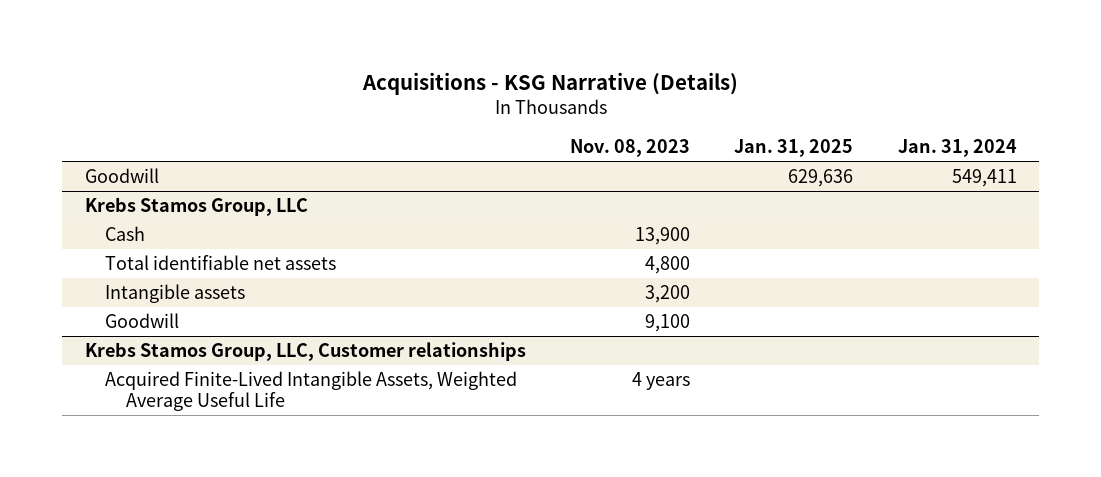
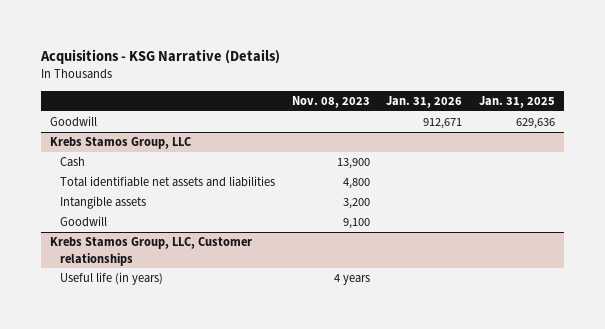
[897,139,1017,158] Jan. 31, 2024 -> none
none -> [386,96,463,109] Jan. 31, 2026
[105,255,337,271] Total identifiable net assets -> [59,176,275,188] Total identifiable net assets and liabilities
[105,371,518,411] Acquired Finite-Lived Intangible Assets, Weighted Average Useful Life -> [59,272,163,286] Useful life (in years)

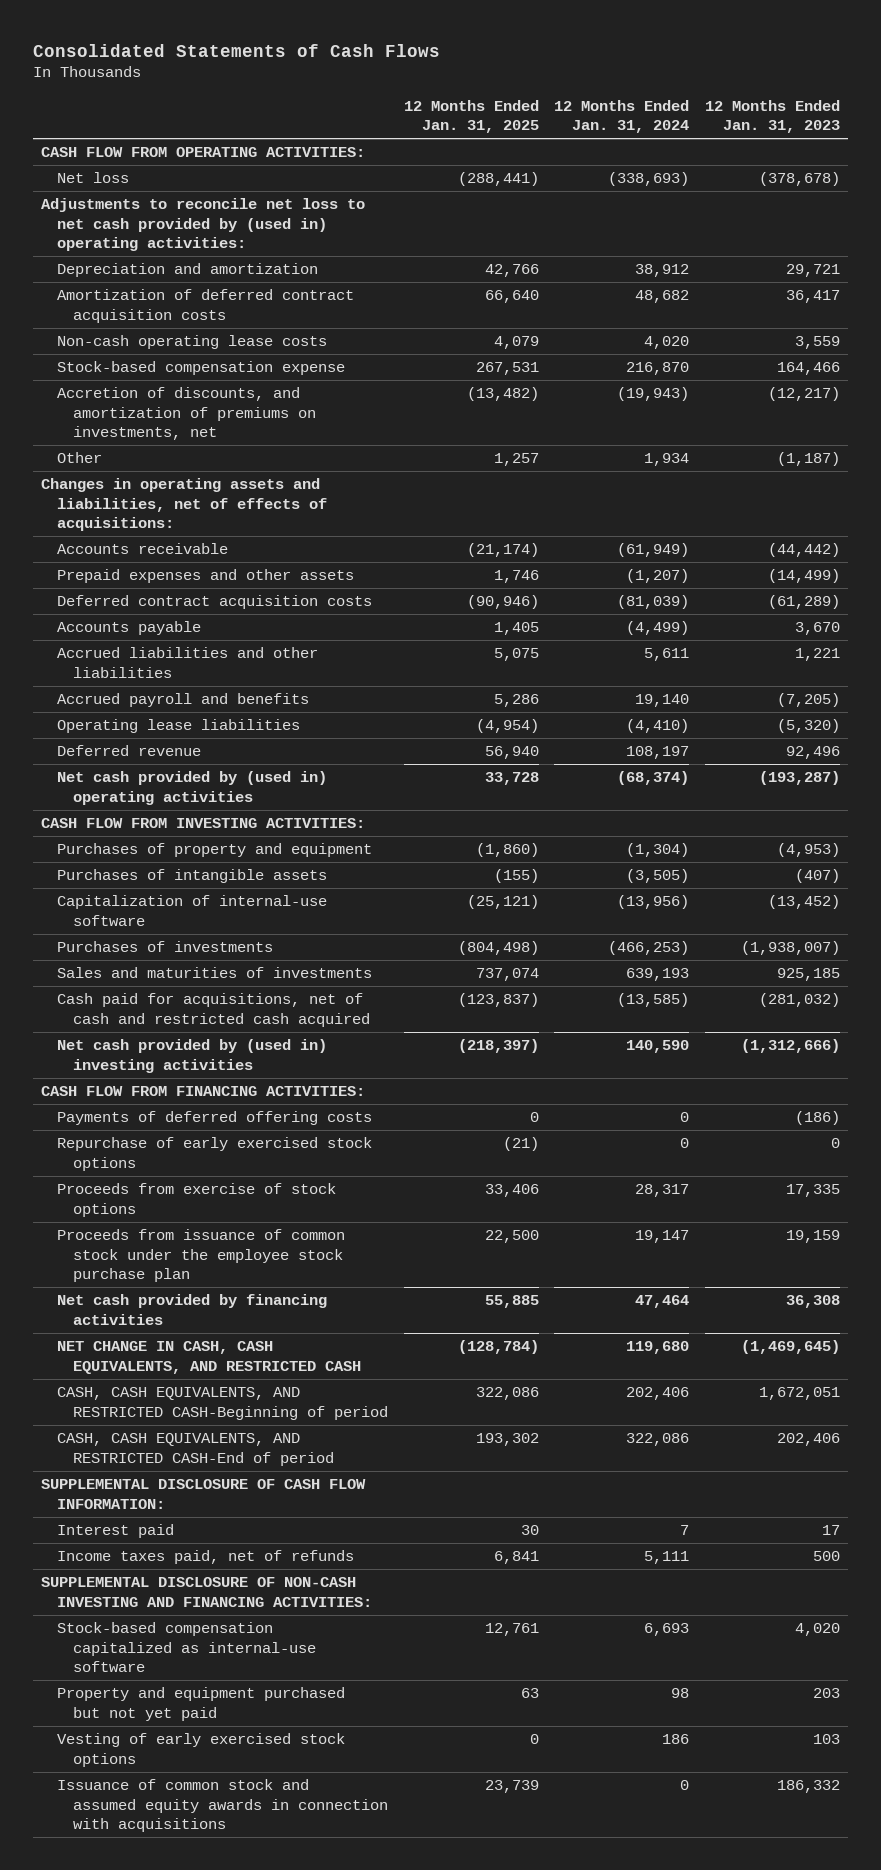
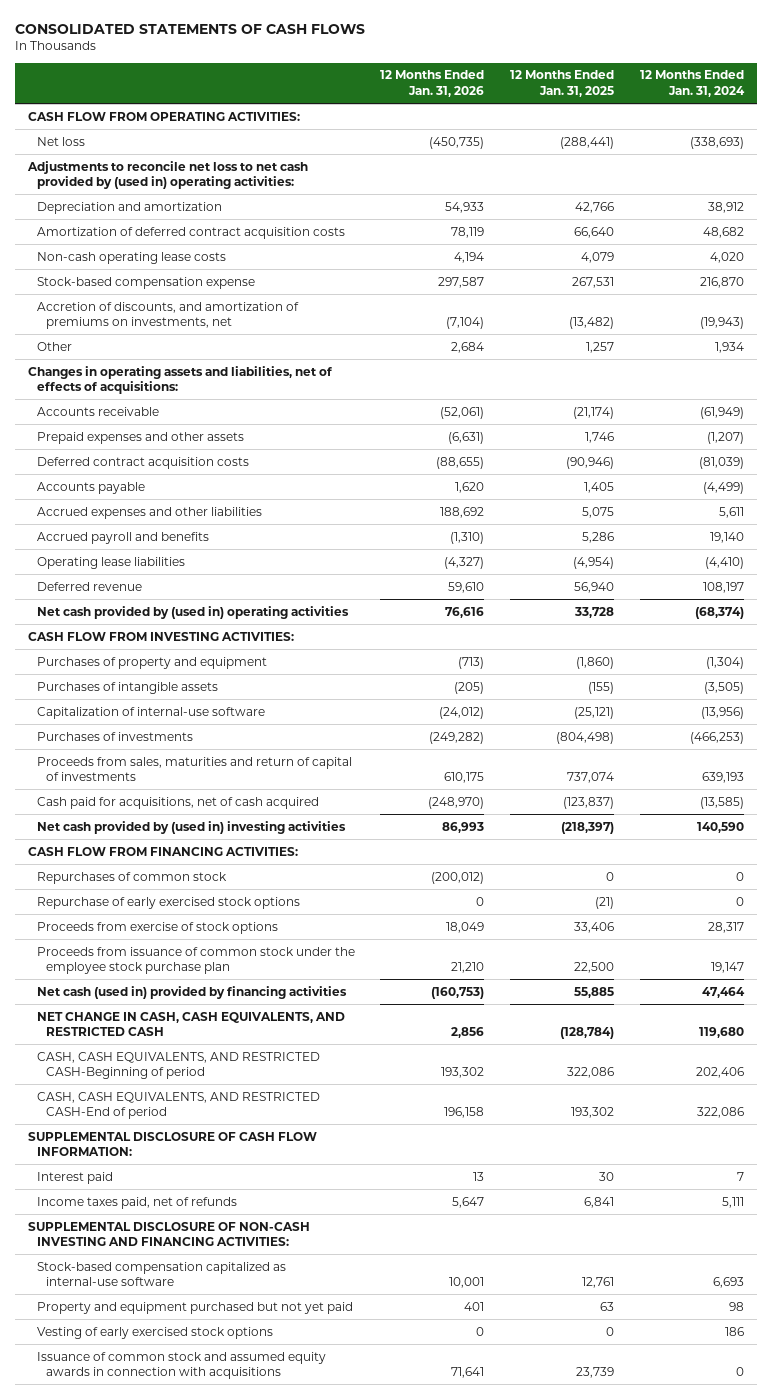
[33,43,441,57] Consolidated Statements of Cash Flows -> [14,23,365,34] CONSOLIDATED STATEMENTS OF CASH FLOWS
[705,99,841,134] 12 Months Ended Jan. 31, 2023 -> none
none -> [380,70,485,97] 12 Months Ended Jan. 31, 2026
[56,647,318,678] Accrued liabilities and other liabilities -> [36,506,262,519] Accrued expenses and other liabilities
[56,967,372,979] Sales and maturities of investments -> [36,756,352,782] Proceeds from sales, maturities and return of capital of investments
[56,993,370,1027] Cash paid for acquisitions, net of cash and restricted cash acquired -> [36,796,319,809] Cash paid for acquisitions, net of cash acquired
[56,1111,372,1126] Payments of deferred offering costs -> none
none -> [36,871,227,884] Repurchases of common stock
[56,1294,327,1325] Net cash provided by financing activities -> [36,985,347,999] Net cash (used in) provided by financing activities

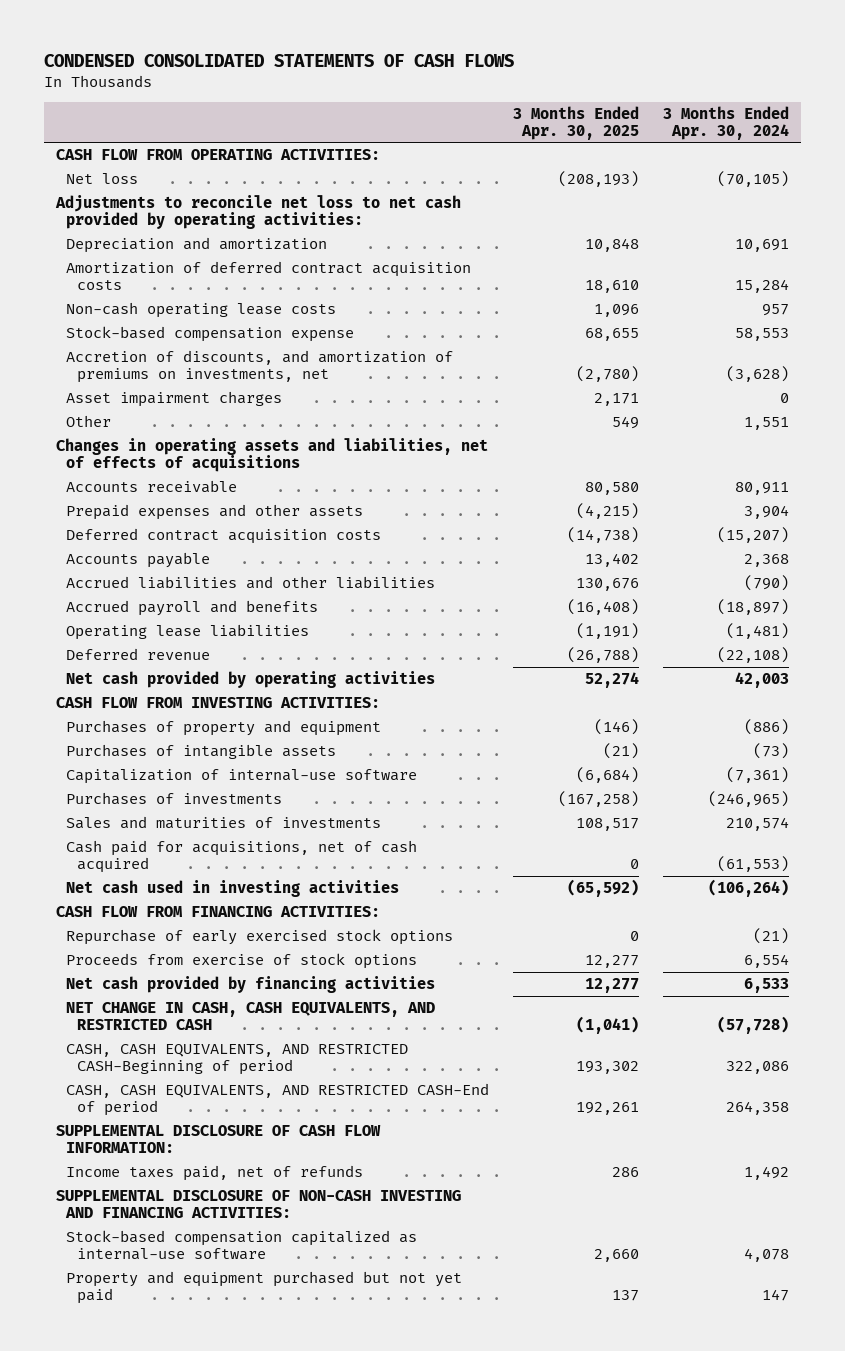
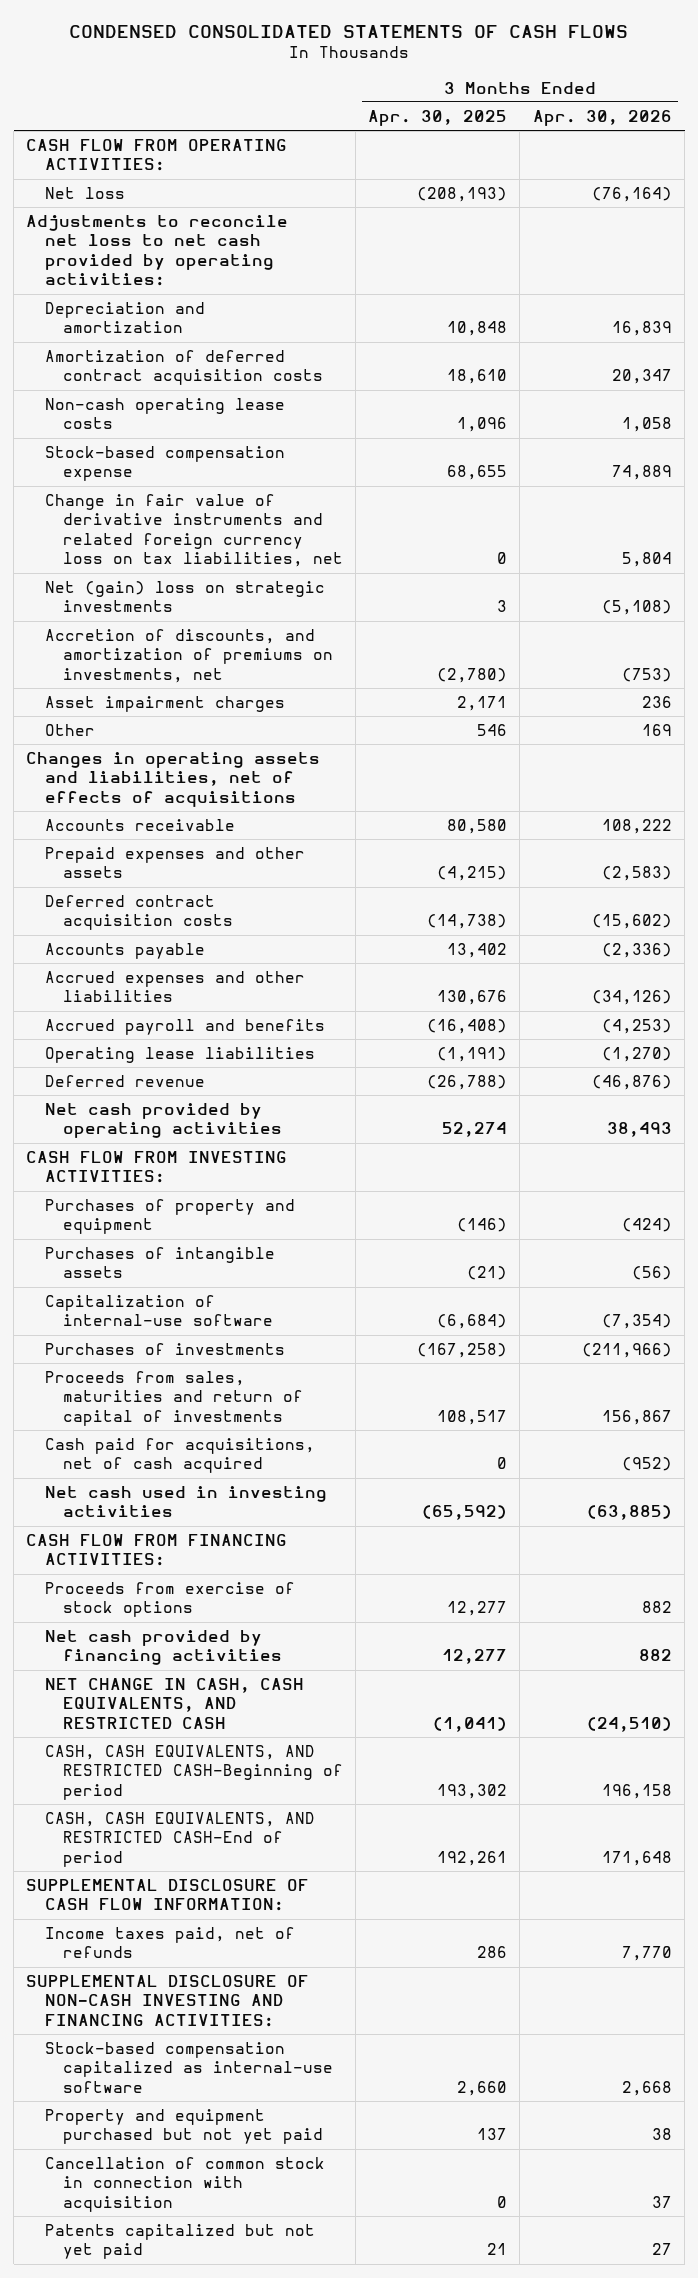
[663,105,790,140] 3 Months Ended Apr. 30, 2024 -> none
none -> [532,109,672,126] Apr. 30, 2026
none -> [44,493,343,568] Change in fair value of derivative instruments and related foreign currency loss on tax liabilities, net
none -> [44,580,325,613] Net (gain) loss on strategic investments
[612,415,640,429] 549 -> [477,723,508,736] 546
[66,575,436,589] Accrued liabilities and other liabilities -> [44,970,305,1003] Accrued expenses and other liabilities
[66,815,382,829] Sales and maturities of investments -> [44,1370,303,1426] Proceeds from sales, maturities and return of capital of investments
[66,928,454,945] Repurchase of early exercised stock options -> none
none -> [44,2156,325,2212] Cancellation of common stock in connection with acquisition
none -> [44,2223,315,2260] Patents capitalized but not yet paid

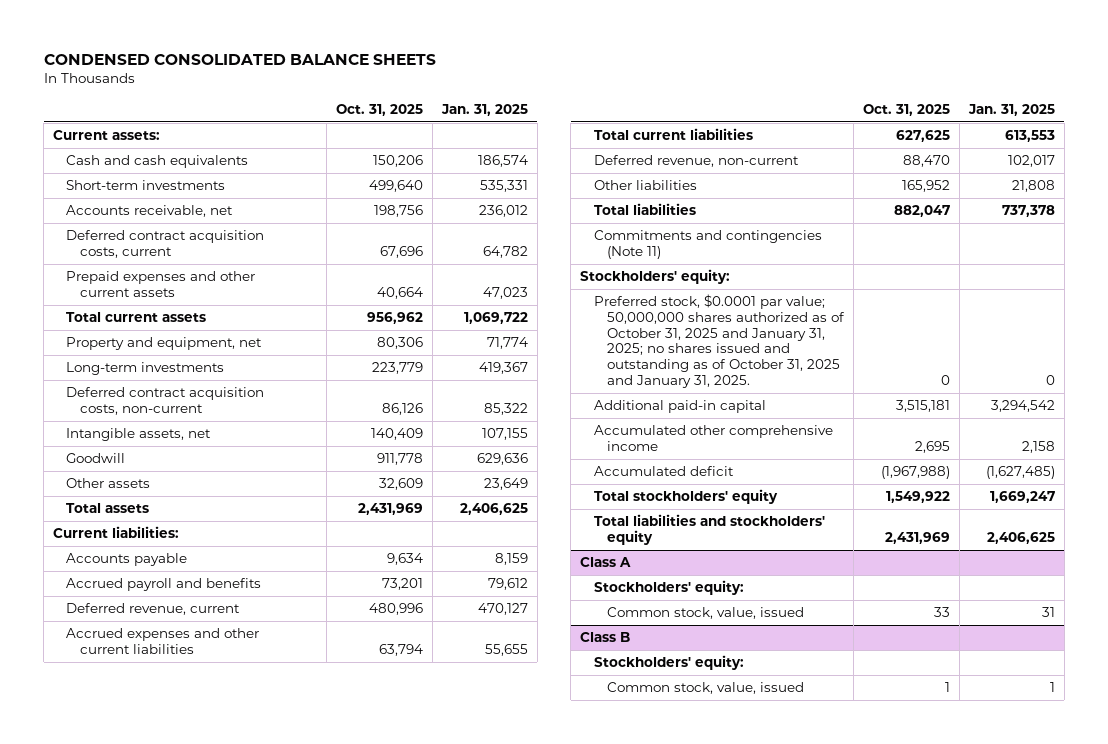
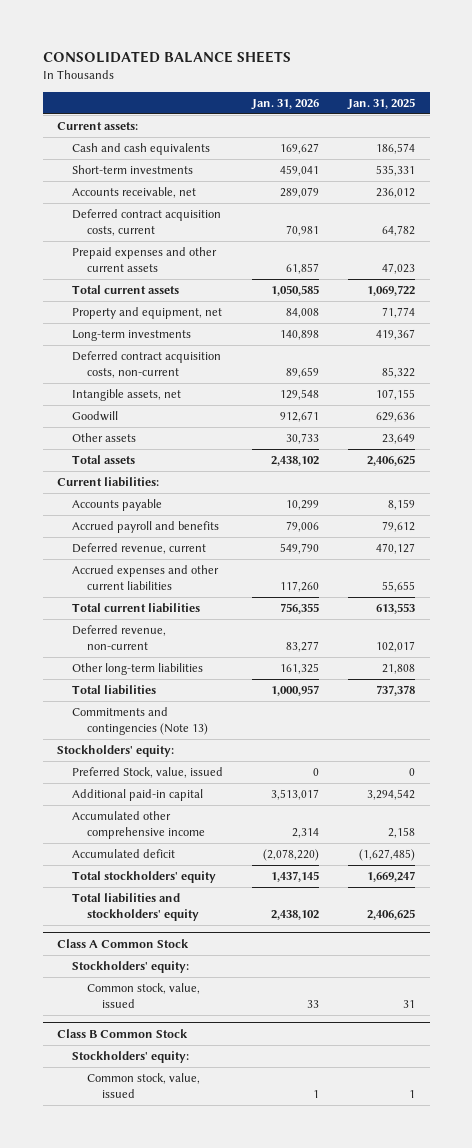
[43,53,436,65] CONDENSED CONSOLIDATED BALANCE SHEETS -> [42,51,291,64] CONSOLIDATED BALANCE SHEETS
[335,103,423,116] Oct. 31, 2025 -> none
none -> [251,98,320,110] Jan. 31, 2026
[593,180,697,191] Other liabilities -> [72,663,204,676] Other long-term liabilities
[593,230,822,260] Commitments and contingencies (Note 11) -> [72,707,209,735] Commitments and contingencies (Note 13)
[593,294,845,388] Preferred stock, $0.0001 par value; 50,000,000 shares authorized as of October 31, 2025 and January 31, 2025; no shares issued and outstanding as of October 31, 2025 and January 31, 2025. -> [72,767,224,779] Preferred Stock, value, issued
[580,557,632,568] Class A -> [57,938,190,948] Class A Common Stock
[580,632,631,643] Class B -> [57,1028,189,1038] Class B Common Stock

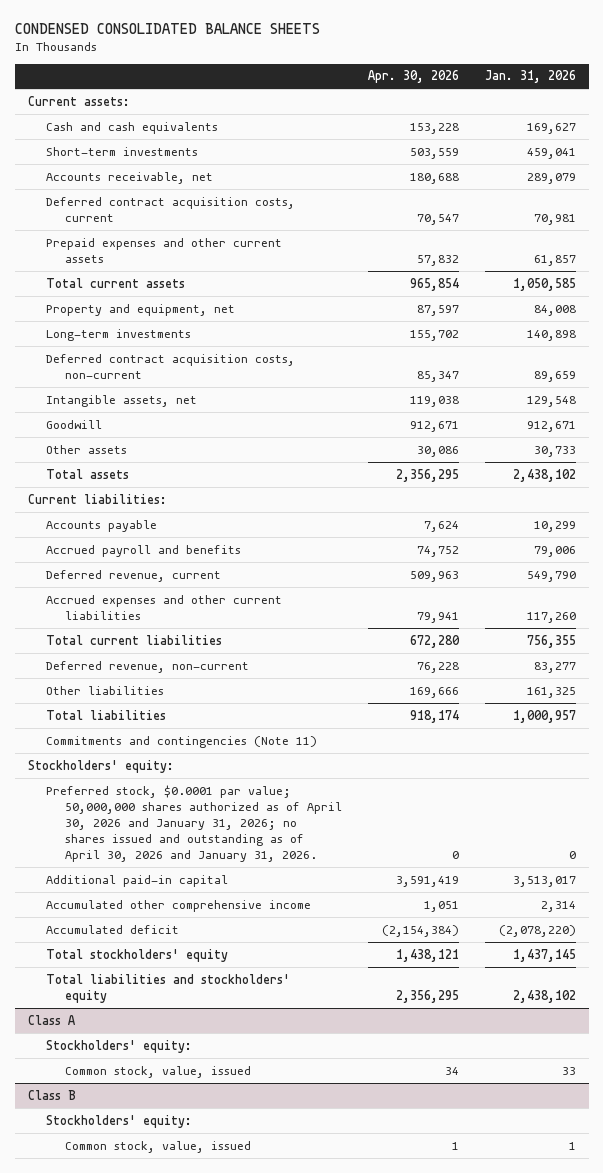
[42,51,291,64] CONSOLIDATED BALANCE SHEETS -> [14,23,320,35] CONDENSED CONSOLIDATED BALANCE SHEETS
[347,97,416,110] Jan. 31, 2025 -> none
none -> [367,70,459,84] Apr. 30, 2026
[72,663,204,676] Other long-term liabilities -> [46,685,165,695] Other liabilities
[72,707,209,735] Commitments and contingencies (Note 13) -> [46,735,318,748] Commitments and contingencies (Note 11)
[72,767,224,779] Preferred Stock, value, issued -> [46,784,343,862] Preferred stock, $0.0001 par value; 50,000,000 shares authorized as of April 30, 2026 and January 31, 2026; no shares issued and outstanding as of April 30, 2026 and January 31, 2026.
[57,938,190,948] Class A Common Stock -> [27,1014,75,1025] Class A
[57,1028,189,1038] Class B Common Stock -> [27,1089,76,1100] Class B

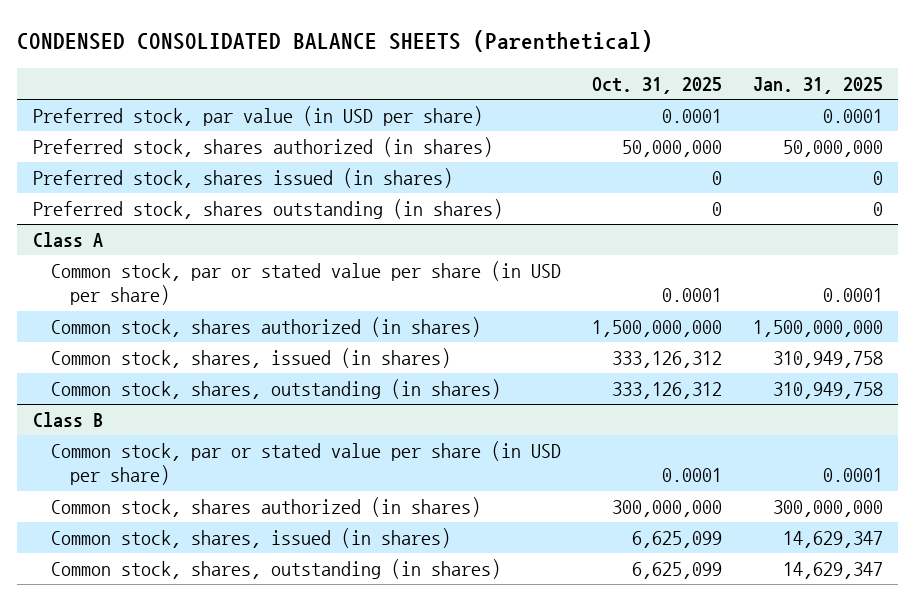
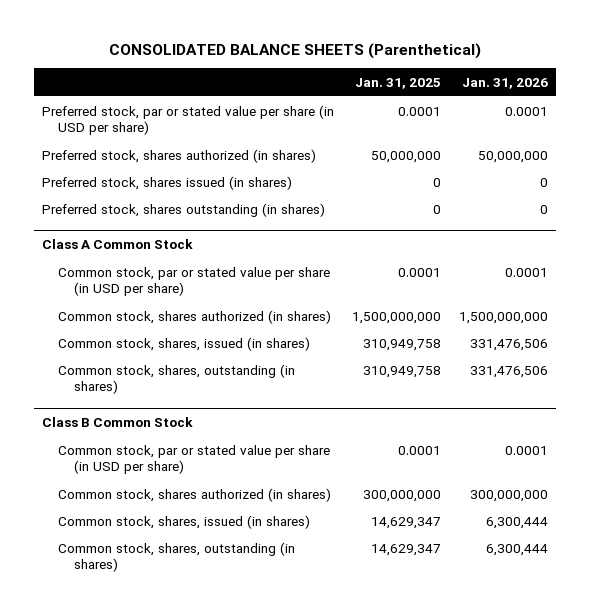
[17,30,654,53] CONDENSED CONSOLIDATED BALANCE SHEETS (Parenthetical) -> [109,42,482,59] CONSOLIDATED BALANCE SHEETS (Parenthetical)
[592,76,723,94] Oct. 31, 2025 -> none
none -> [461,77,548,89] Jan. 31, 2026
[32,105,483,126] Preferred stock, par value (in USD per share) -> [42,104,335,136] Preferred stock, par or stated value per share (in USD per share)
[32,231,103,247] Class A -> [42,238,194,249] Class A Common Stock
[32,411,103,427] Class B -> [42,416,194,427] Class B Common Stock

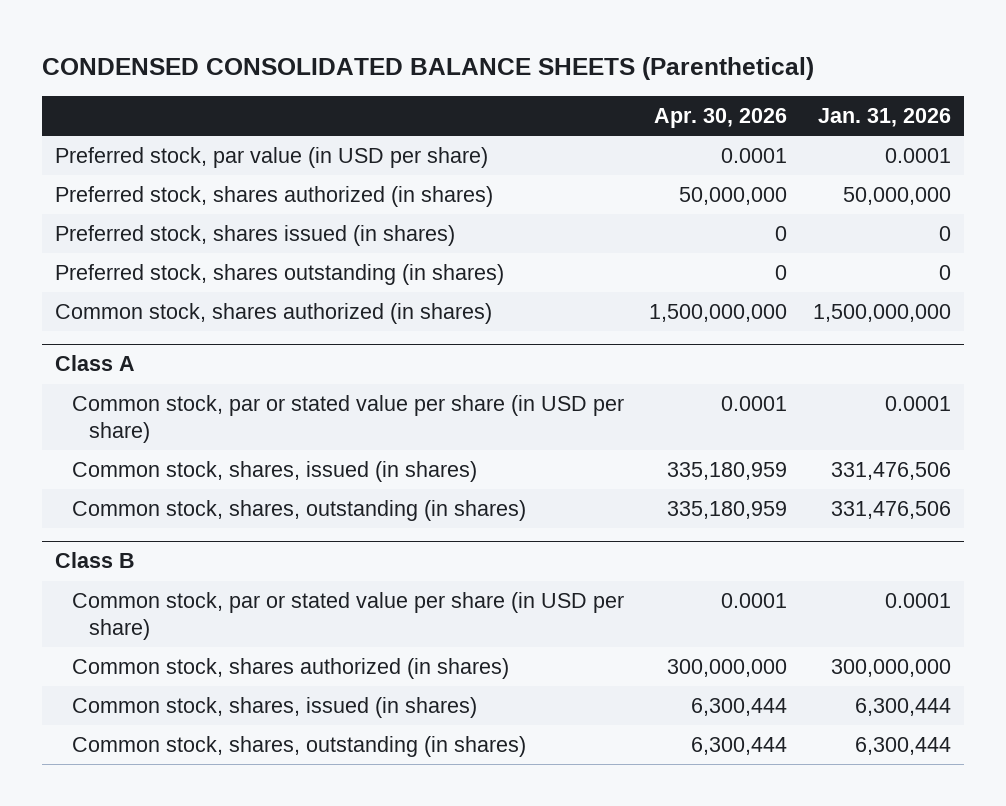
[109,42,482,59] CONSOLIDATED BALANCE SHEETS (Parenthetical) -> [41,56,814,80] CONDENSED CONSOLIDATED BALANCE SHEETS (Parenthetical)
[355,77,442,89] Jan. 31, 2025 -> none
none -> [654,107,788,128] Apr. 30, 2026
[42,104,335,136] Preferred stock, par or stated value per share (in USD per share) -> [54,146,488,168] Preferred stock, par value (in USD per share)
[42,238,194,249] Class A Common Stock -> none
[58,266,331,297] Common stock, par or stated value per share (in USD per share) -> none
none -> [54,355,135,372] Class A
none -> [71,394,624,443] Common stock, par or stated value per share (in USD per share)
[42,416,194,427] Class B Common Stock -> [54,552,135,569] Class B

